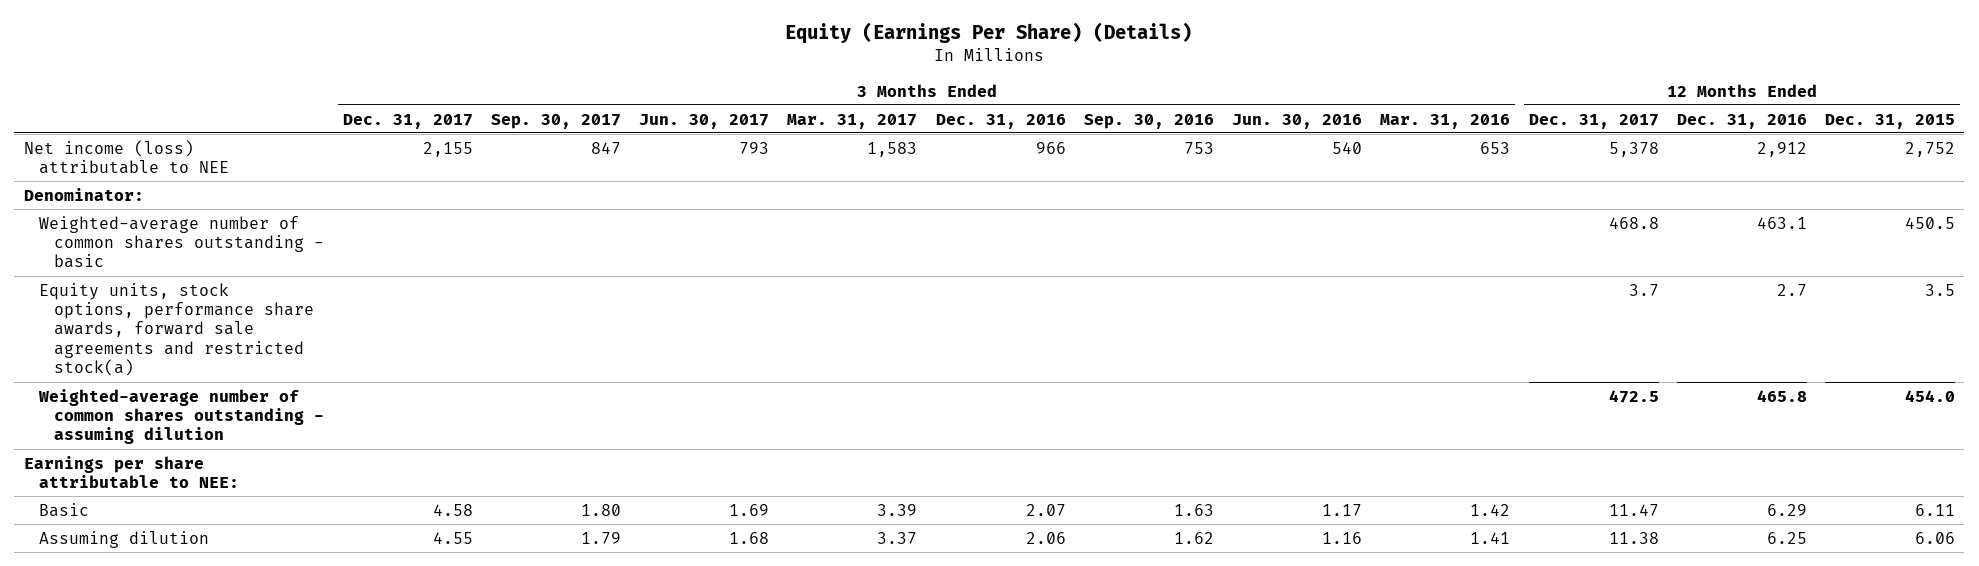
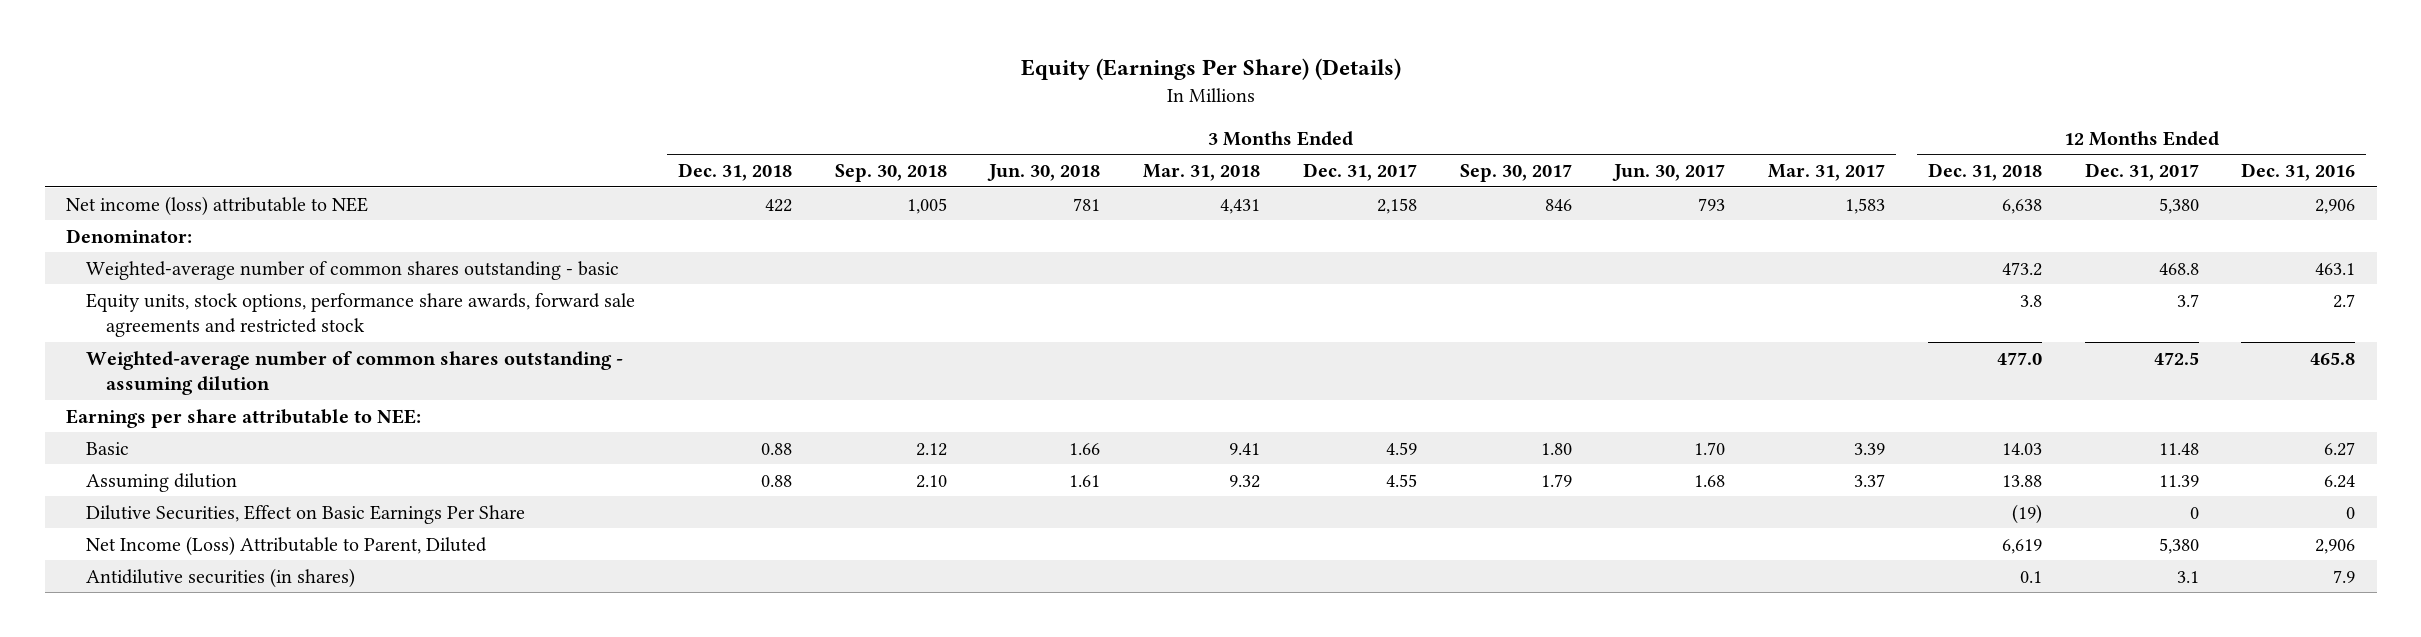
[935,113,1066,129] Dec. 31, 2016 -> none
[1083,113,1214,129] Sep. 30, 2016 -> none
[1232,113,1363,129] Jun. 30, 2016 -> none
[1380,113,1511,129] Mar. 31, 2016 -> none
[1825,113,1956,129] Dec. 31, 2015 -> none
none -> [677,163,792,182] Dec. 31, 2018
none -> [834,164,947,183] Sep. 30, 2018
none -> [987,164,1101,182] Jun. 30, 2018
none -> [1143,164,1261,182] Mar. 31, 2018
none -> [1927,163,2042,182] Dec. 31, 2018
[422,141,473,157] 2,155 -> [1376,197,1417,214] 2,158
[590,141,621,154] 847 -> [1544,198,1572,211] 846
[1608,141,1659,157] 5,378 -> [2158,197,2199,214] 5,380
[1756,141,1807,157] 2,912 -> [2315,198,2356,214] 2,906
[39,282,315,377] Equity units, stock options, performance share awards, forward sale agreements and restricted stock(a) -> [86,292,636,337] Equity units, stock options, performance share awards, forward sale agreements and restricted stock
[432,503,473,516] 4.58 -> [1385,441,1417,455] 4.59
[729,503,770,516] 1.69 -> [1694,441,1726,455] 1.70
[1608,503,1659,516] 11.47 -> [2158,442,2199,455] 11.48
[1766,503,1807,516] 6.29 -> [2324,441,2356,456] 6.27
[1608,531,1659,544] 11.38 -> [2158,474,2199,487] 11.39
[1766,531,1807,544] 6.25 -> [2324,474,2356,488] 6.24
none -> [86,504,526,524] Dilutive Securities, Effect on Basic Earnings Per Share
none -> [86,535,488,556] Net Income (Loss) Attributable to Parent, Diluted
none -> [86,567,356,588] Antidilutive securities (in shares)

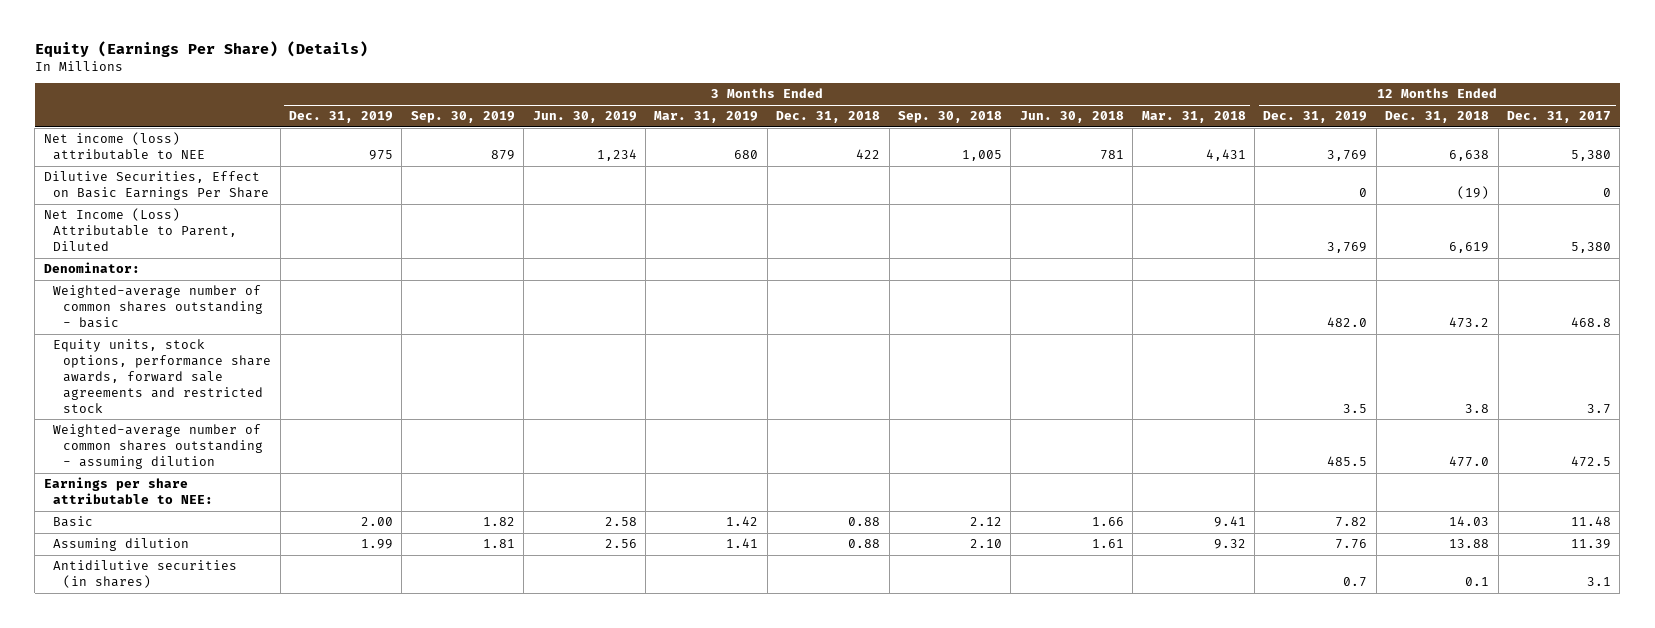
[1302,163,1417,182] Dec. 31, 2017 -> none
[1459,164,1572,183] Sep. 30, 2017 -> none
[1612,164,1726,182] Jun. 30, 2017 -> none
[1768,164,1886,182] Mar. 31, 2017 -> none
[2241,163,2356,182] Dec. 31, 2016 -> none
none -> [288,111,393,124] Dec. 31, 2019
none -> [410,111,515,124] Sep. 30, 2019
none -> [532,111,637,124] Jun. 30, 2019
none -> [654,111,759,124] Mar. 31, 2019
none -> [1263,111,1368,124] Dec. 31, 2019
[86,504,526,524] Dilutive Securities, Effect on Basic Earnings Per Share -> [43,171,270,201] Dilutive Securities, Effect on Basic Earnings Per Share
[86,535,488,556] Net Income (Loss) Attributable to Parent, Diluted -> [43,208,238,251] Net Income (Loss) Attributable to Parent, Diluted

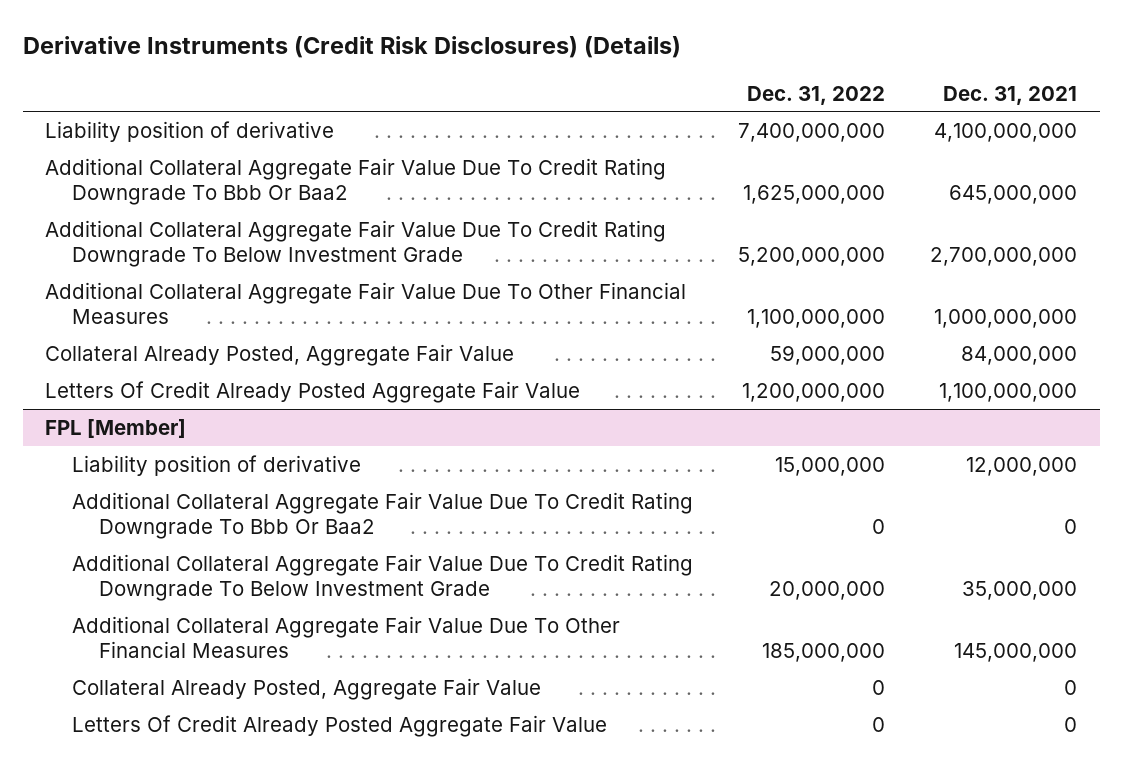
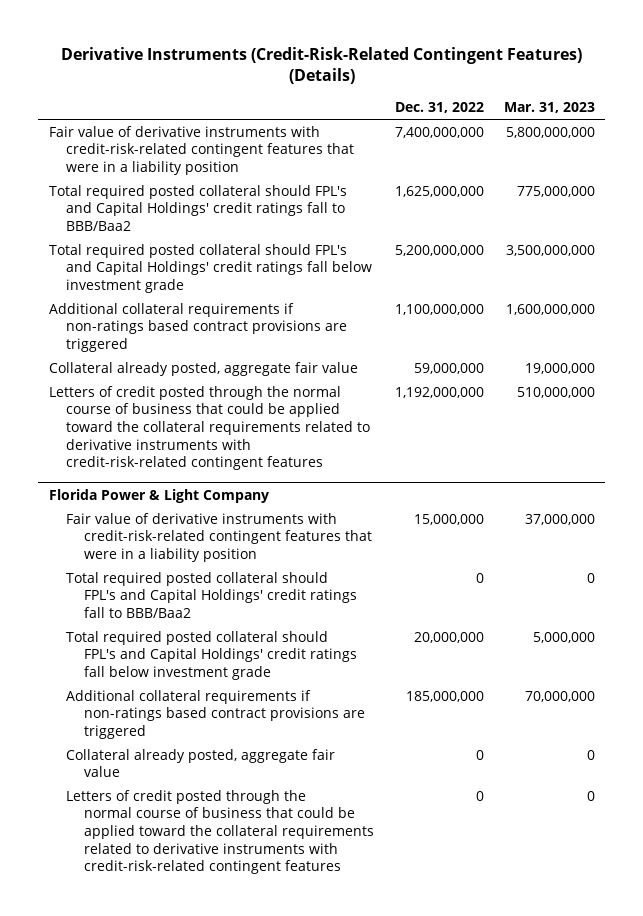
[22,36,681,59] Derivative Instruments (Credit Risk Disclosures) (Details) -> [60,46,582,85] Derivative Instruments (Credit-Risk-Related Contingent Features) (Details)
[943,85,1078,105] Dec. 31, 2021 -> none
none -> [503,102,595,114] Mar. 31, 2023
[45,380,581,403] Letters Of Credit Already Posted Aggregate Fair Value -> none
[45,120,335,142] Liability position of derivative -> [48,125,355,176] Fair value of derivative instruments with credit-risk-related contingent features that were in a liability position
[45,157,667,206] Additional Collateral Aggregate Fair Value Due To Credit Rating Downgrade To Bbb Or Baa2 -> [48,184,347,232] Total required posted collateral should FPL's and Capital Holdings' credit ratings fall to BBB/Baa2
[45,219,667,268] Additional Collateral Aggregate Fair Value Due To Credit Rating Downgrade To Below Investment Grade -> [48,243,373,294] Total required posted collateral should FPL's and Capital Holdings' credit ratings fall below investment grade
[45,281,687,325] Additional Collateral Aggregate Fair Value Due To Other Financial Measures -> [48,302,348,353] Additional collateral requirements if non-ratings based contract provisions are triggered
[45,343,515,366] Collateral Already Posted, Aggregate Fair Value -> [48,361,358,376] Collateral already posted, aggregate fair value
none -> [48,385,371,471] Letters of credit posted through the normal course of business that could be applied toward the collateral requirements related to derivative instruments with credit-risk-related contingent features
[45,418,187,438] FPL [Member] -> [48,488,269,503] Florida Power & Light Company
[72,454,362,476] Liability position of derivative -> [66,512,373,563] Fair value of derivative instruments with credit-risk-related contingent features that were in a liability position
[72,491,694,540] Additional Collateral Aggregate Fair Value Due To Credit Rating Downgrade To Bbb Or Baa2 -> [66,571,358,619] Total required posted collateral should FPL's and Capital Holdings' credit ratings fall to BBB/Baa2
[72,553,694,602] Additional Collateral Aggregate Fair Value Due To Credit Rating Downgrade To Below Investment Grade -> [66,630,358,681] Total required posted collateral should FPL's and Capital Holdings' credit ratings fall below investment grade
[72,615,621,659] Additional Collateral Aggregate Fair Value Due To Other Financial Measures -> [66,689,366,740] Additional collateral requirements if non-ratings based contract provisions are triggered
[72,677,542,700] Collateral Already Posted, Aggregate Fair Value -> [66,748,336,778] Collateral already posted, aggregate fair value
[72,714,608,737] Letters Of Credit Already Posted Aggregate Fair Value -> [66,789,375,875] Letters of credit posted through the normal course of business that could be applied toward the collateral requirements related to derivative instruments with credit-risk-related contingent features

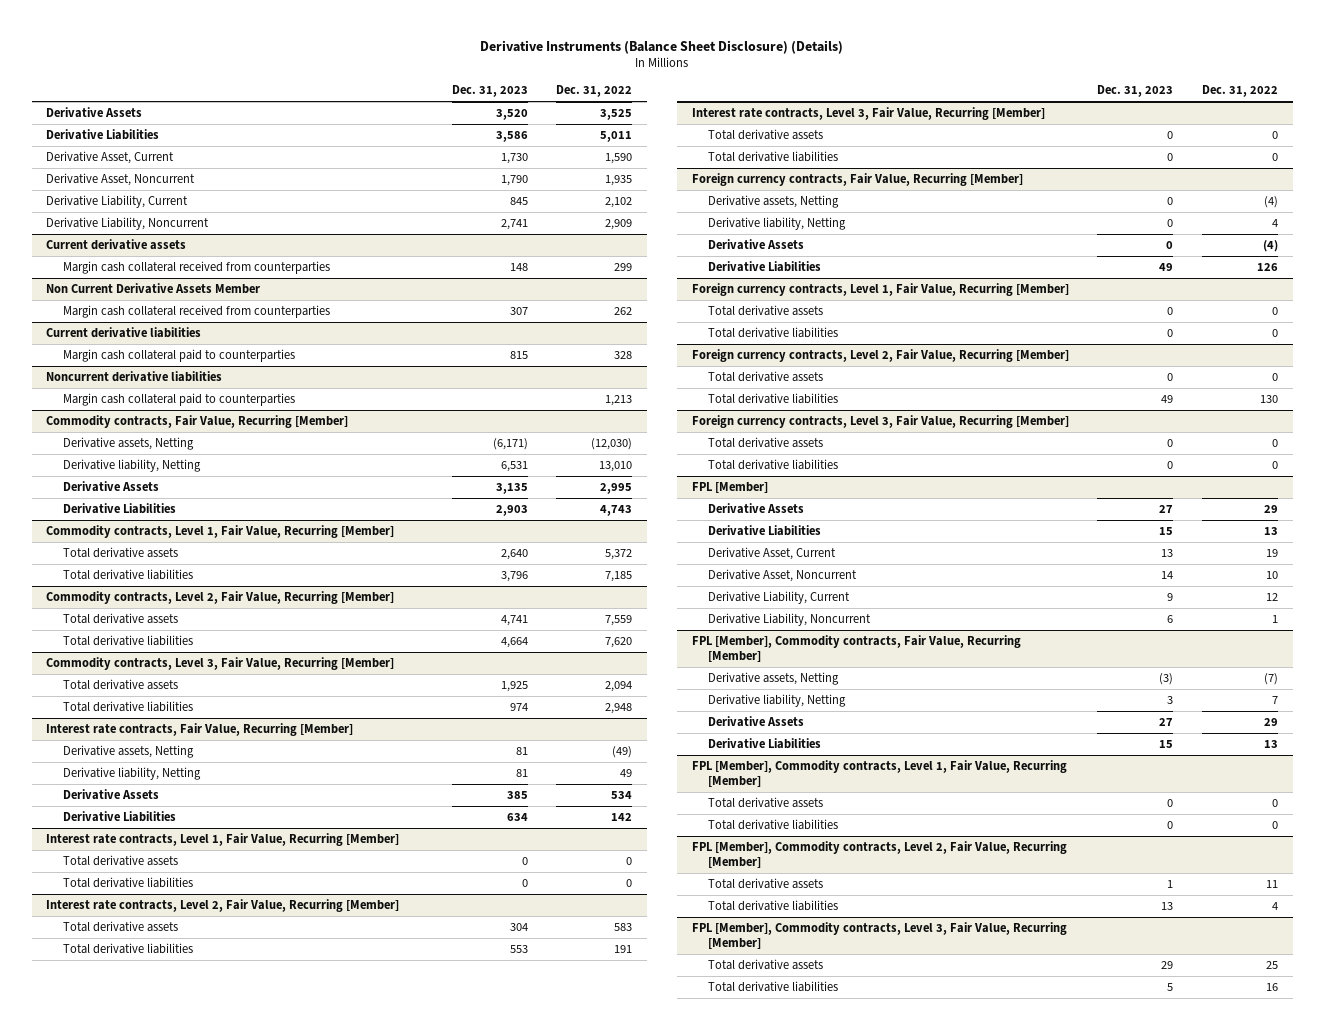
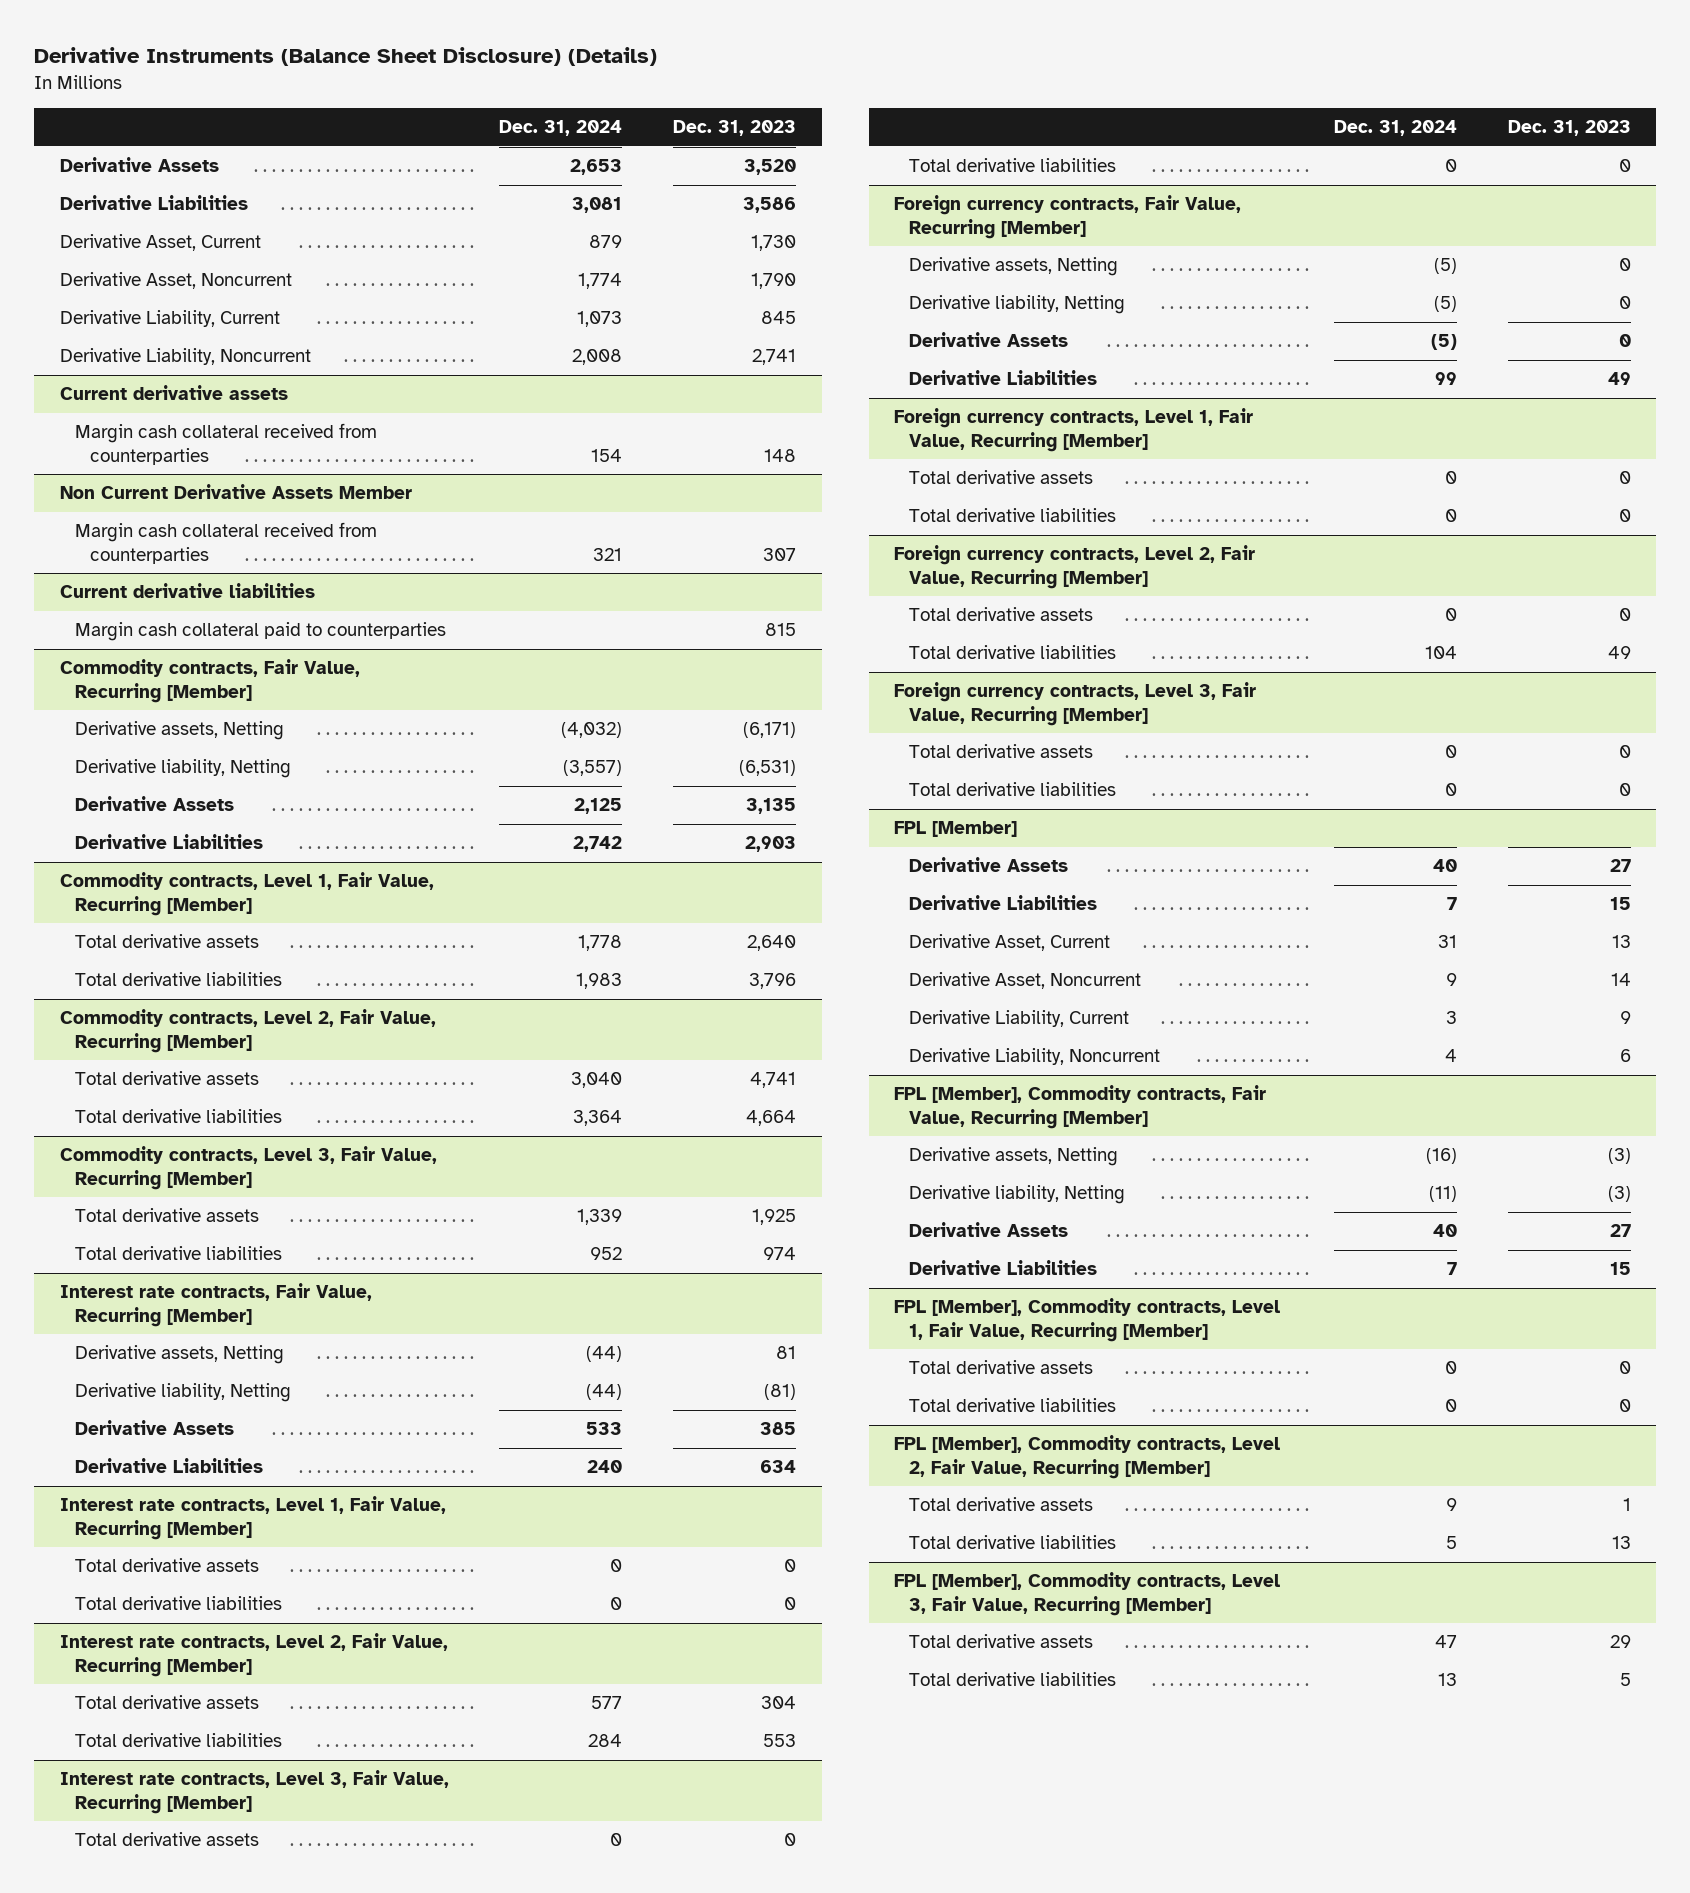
[556,85,633,98] Dec. 31, 2022 -> none
none -> [499,120,623,137] Dec. 31, 2024
[45,370,222,382] Noncurrent derivative liabilities -> none
[62,392,295,406] Margin cash collateral paid to counterparties -> none
[500,460,528,472] 6,531 -> [739,760,797,777] (6,531)
[515,768,528,777] 81 -> [764,1384,797,1401] (81)
[1167,695,1174,704] 3 -> [1607,1186,1631,1203] (3)

